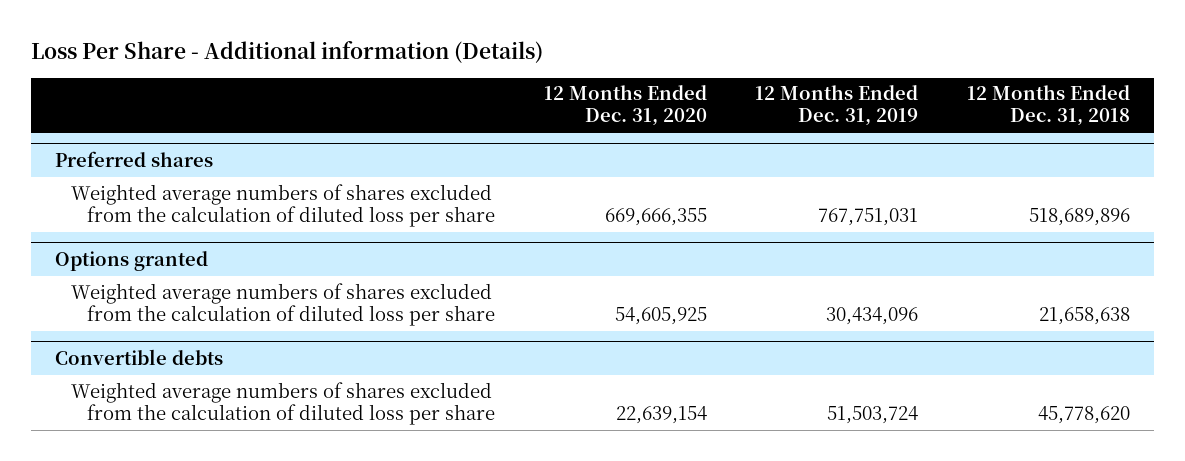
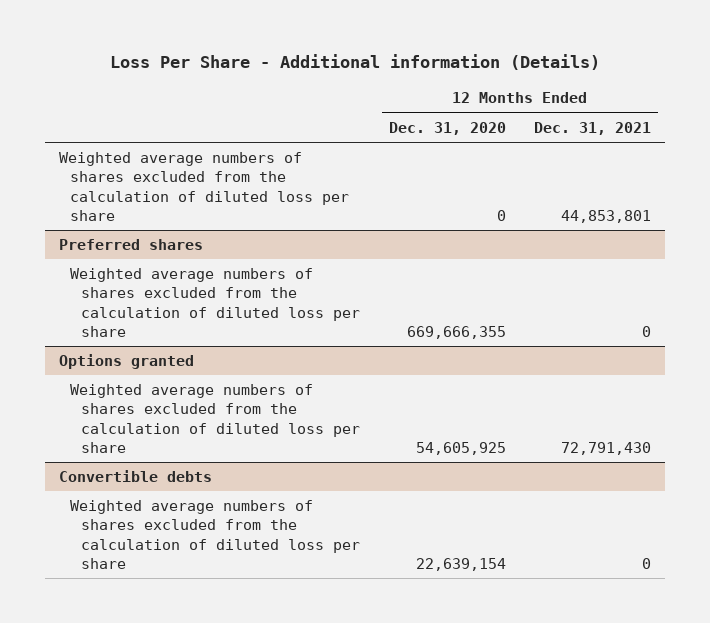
[755,85,919,127] 12 Months Ended Dec. 31, 2019 -> none
[966,85,1130,127] 12 Months Ended Dec. 31, 2018 -> none
none -> [534,121,652,135] Dec. 31, 2021
none -> [59,152,350,221] Weighted average numbers of shares excluded from the calculation of diluted loss per share

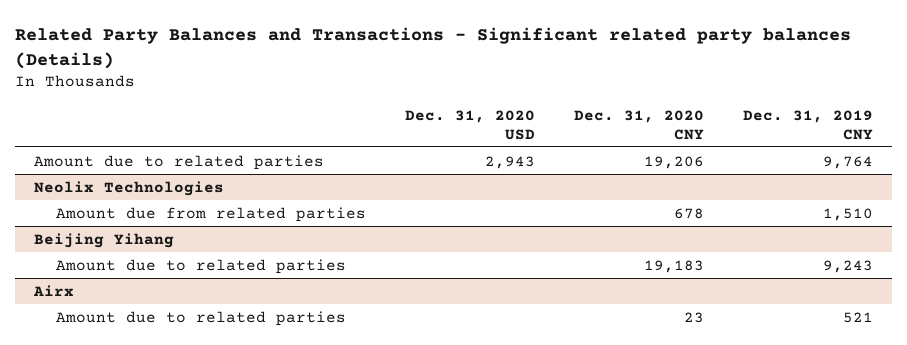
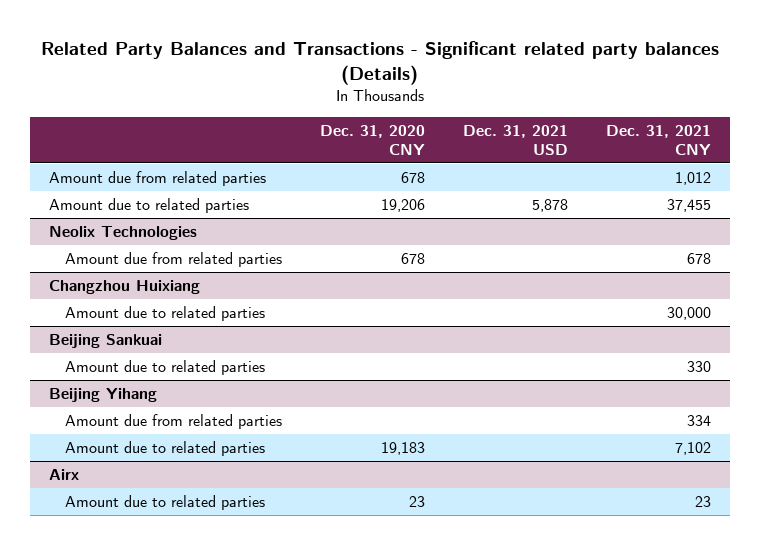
[404,109,535,140] Dec. 31, 2020 USD -> none
[742,109,873,140] Dec. 31, 2019 CNY -> none
none -> [463,125,569,156] Dec. 31, 2021 USD
none -> [605,125,711,156] Dec. 31, 2021 CNY
none -> [48,171,266,187] Amount due from related parties
none -> [48,280,200,295] Changzhou Huixiang
none -> [65,306,266,322] Amount due to related parties
none -> [48,334,162,349] Beijing Sankuai
none -> [65,360,266,376] Amount due to related parties
none -> [65,414,283,430] Amount due from related parties

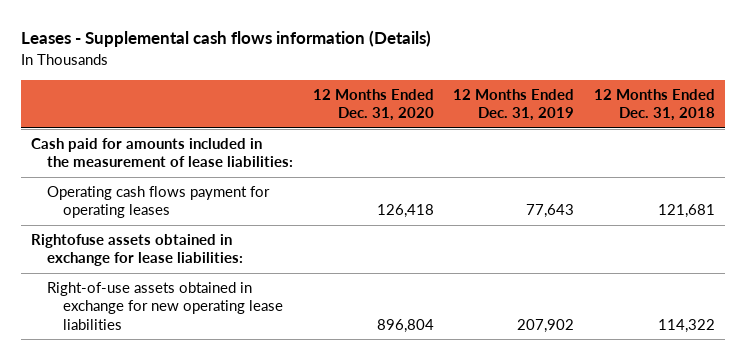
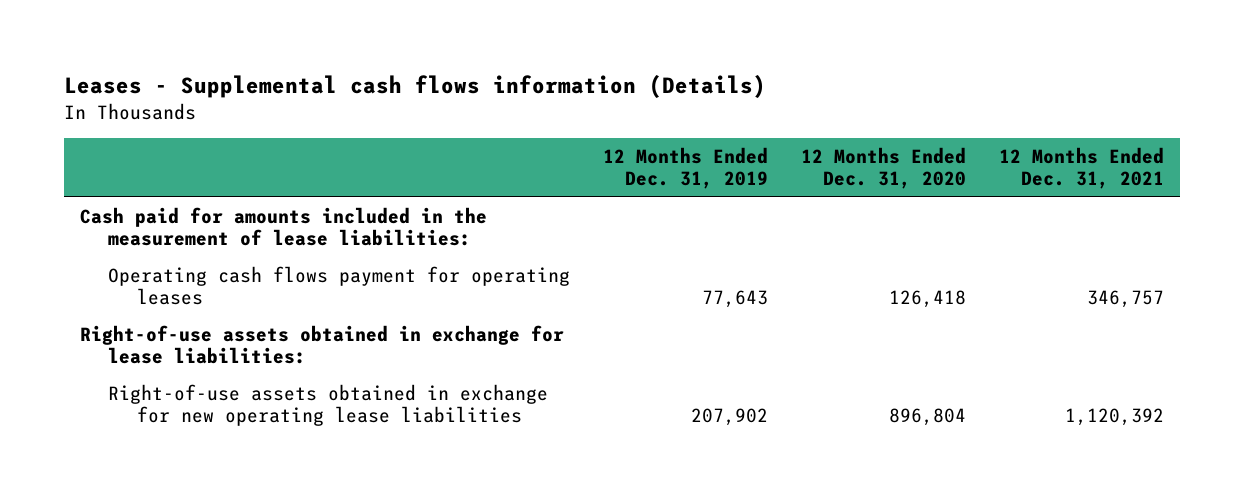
[594,88,716,121] 12 Months Ended Dec. 31, 2018 -> none
none -> [998,146,1164,189] 12 Months Ended Dec. 31, 2021
[30,234,243,267] Rightofuse assets obtained in exchange for lease liabilities: -> [79,325,564,365] Right-of-use assets obtained in exchange for lease liabilities:

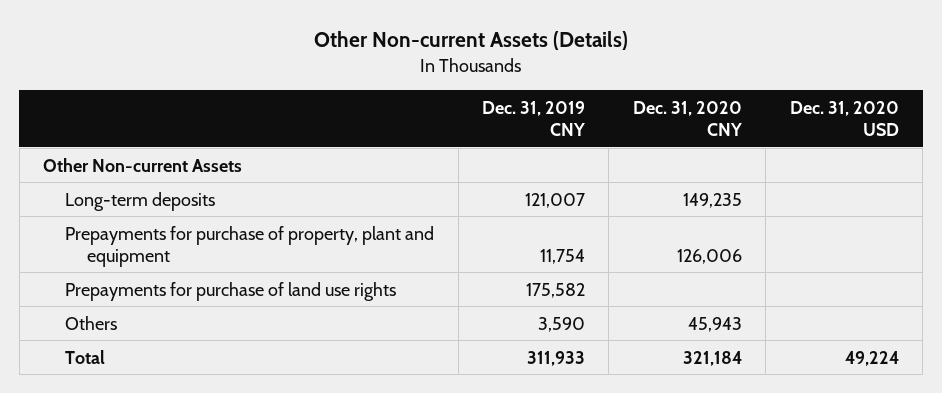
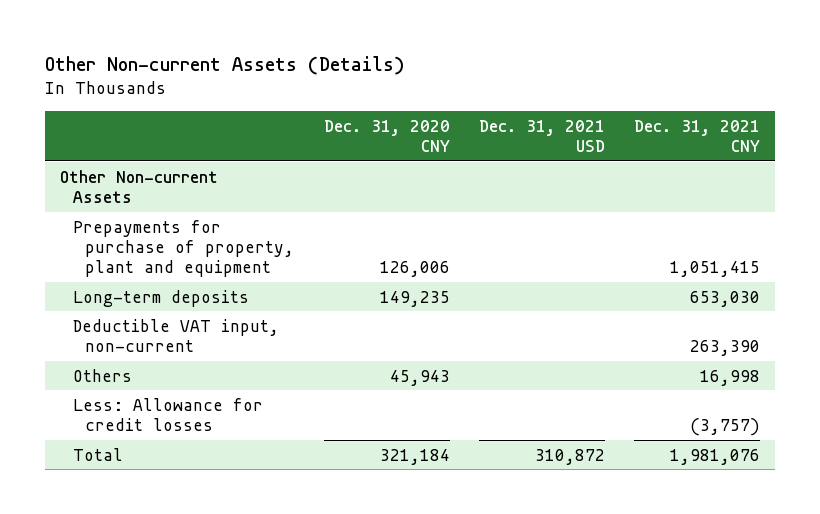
[482,100,586,136] Dec. 31, 2019 CNY -> none
[789,100,899,136] Dec. 31, 2020 USD -> none
none -> [479,119,606,152] Dec. 31, 2021 USD
none -> [634,119,761,152] Dec. 31, 2021 CNY
[65,281,397,301] Prepayments for purchase of land use rights -> none
[65,191,216,211] Long-term deposits -> [72,289,249,307] Long-term deposits
none -> [72,318,279,352] Deductible VAT input, non-current
none -> [72,397,263,431] Less: Allowance for credit losses

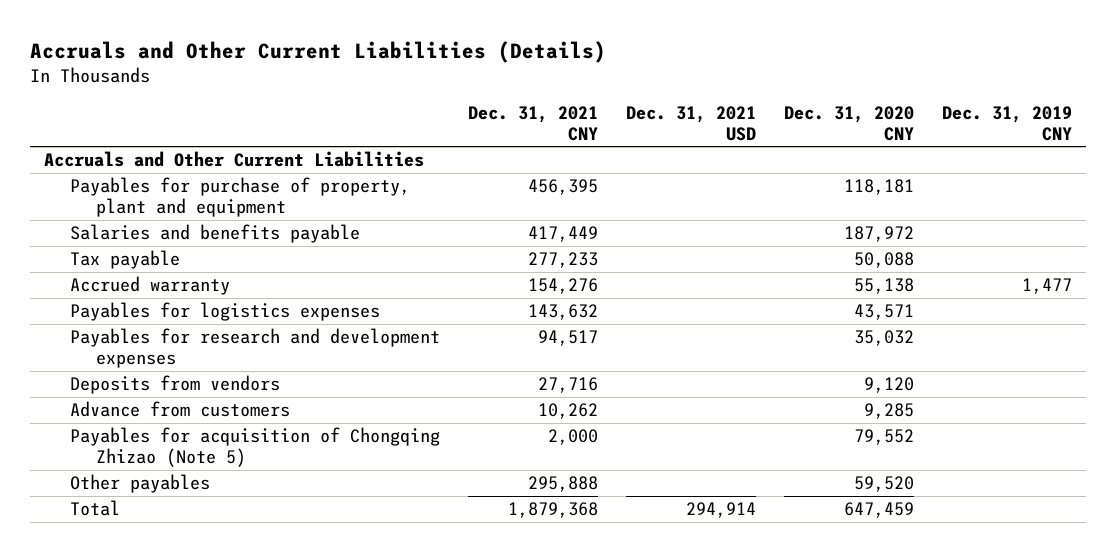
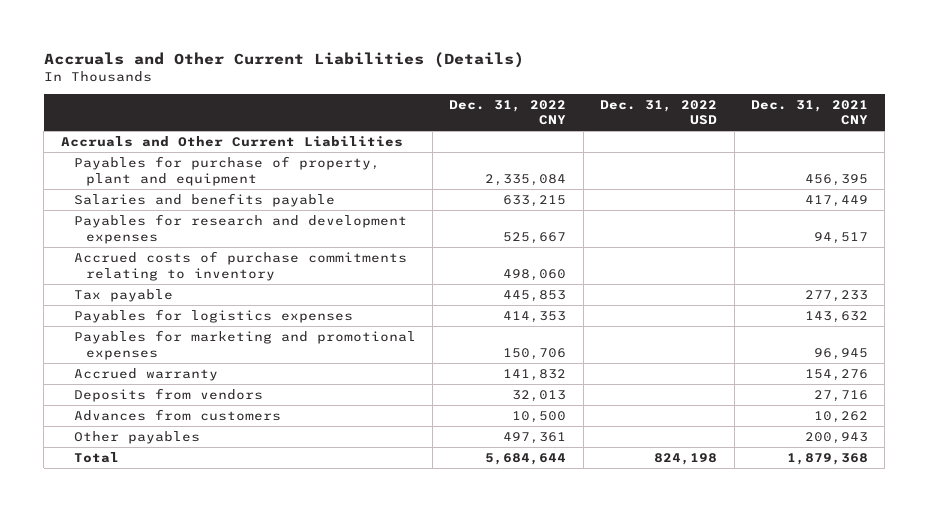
[626,105,757,141] Dec. 31, 2021 USD -> none
[783,105,914,141] Dec. 31, 2020 CNY -> none
[941,105,1072,141] Dec. 31, 2019 CNY -> none
none -> [449,99,567,126] Dec. 31, 2022 CNY
none -> [600,99,718,126] Dec. 31, 2022 USD
[70,328,441,369] Payables for research and development expenses -> [73,214,407,244] Payables for research and development expenses
none -> [73,251,407,281] Accrued costs of purchase commitments relating to inventory
none -> [73,330,416,360] Payables for marketing and promotional expenses
[70,276,231,296] Accrued warranty -> [73,368,218,382] Accrued warranty
[70,427,441,468] Payables for acquisition of Chongqing Zhizao (Note 5) -> none
[70,401,291,418] Advance from customers -> [73,409,281,422] Advances from customers
[528,476,599,493] 295,888 -> [805,432,869,445] 200,943

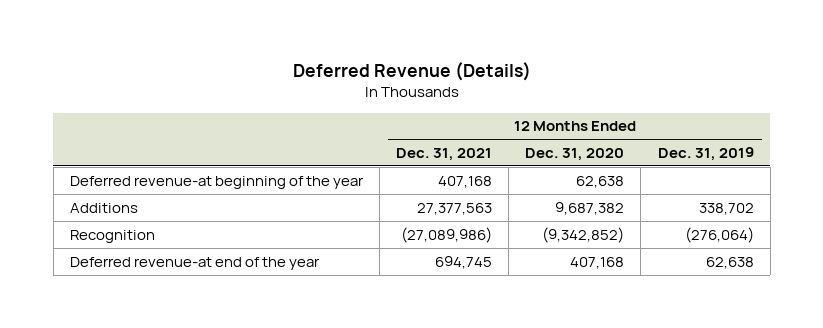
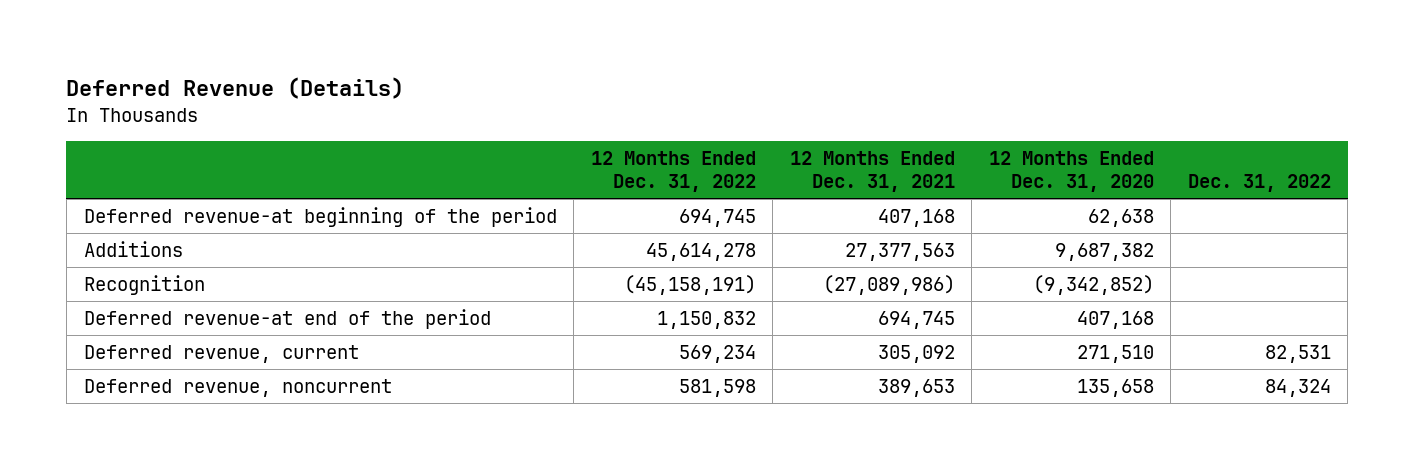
[657,146,754,161] Dec. 31, 2019 -> none
none -> [590,151,756,193] 12 Months Ended Dec. 31, 2022
none -> [1187,174,1331,193] Dec. 31, 2022
[69,175,364,189] Deferred revenue-at beginning of the year -> [83,206,557,227] Deferred revenue-at beginning of the period
[69,256,320,270] Deferred revenue-at end of the year -> [83,308,491,329] Deferred revenue-at end of the period
none -> [83,344,359,363] Deferred revenue, current
none -> [83,378,392,397] Deferred revenue, noncurrent

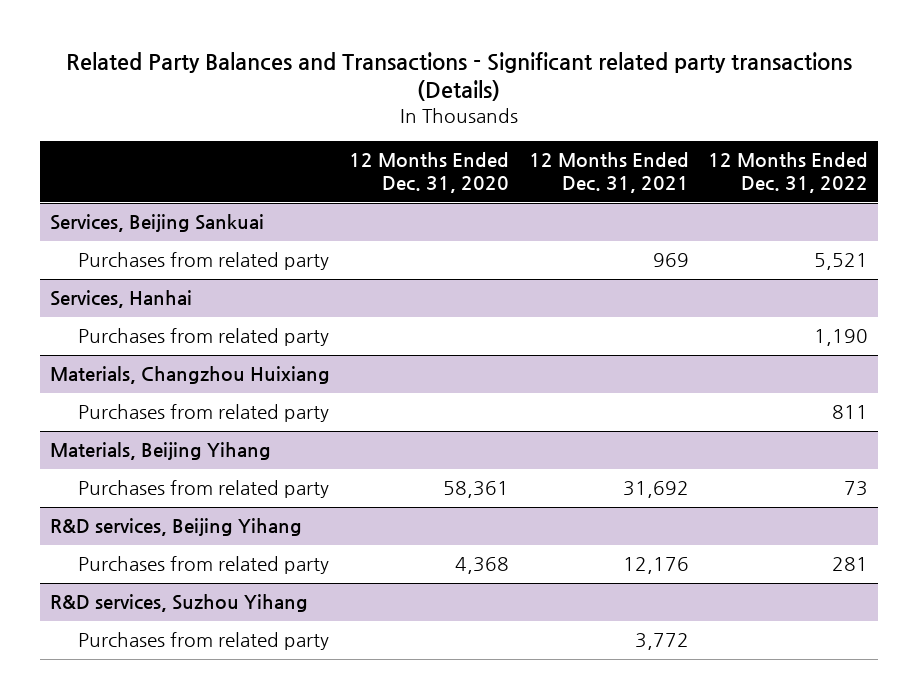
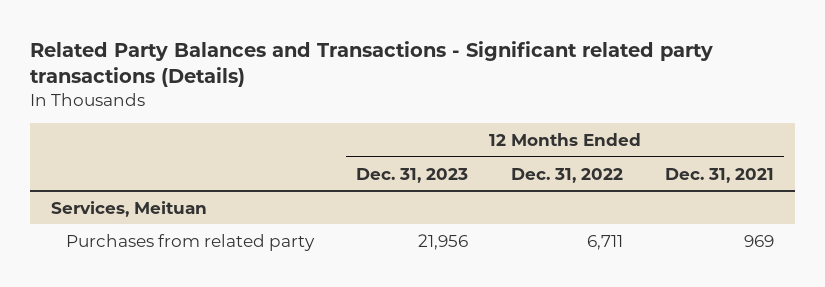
[349,152,510,194] 12 Months Ended Dec. 31, 2020 -> none
none -> [356,167,469,183] Dec. 31, 2023
[49,214,264,233] Services, Beijing Sankuai -> none
[49,290,192,309] Services, Hanhai -> none
[77,328,329,347] Purchases from related party -> none
[49,366,330,385] Materials, Changzhou Huixiang -> none
[77,404,329,423] Purchases from related party -> none
[49,442,271,461] Materials, Beijing Yihang -> none
[77,480,329,499] Purchases from related party -> none
[49,518,302,537] R&D services, Beijing Yihang -> none
[77,556,329,575] Purchases from related party -> none
[49,594,308,613] R&D services, Suzhou Yihang -> none
[77,632,329,651] Purchases from related party -> none
none -> [51,200,208,217] Services, Meituan
[814,253,869,271] 5,521 -> [586,234,623,250] 6,711

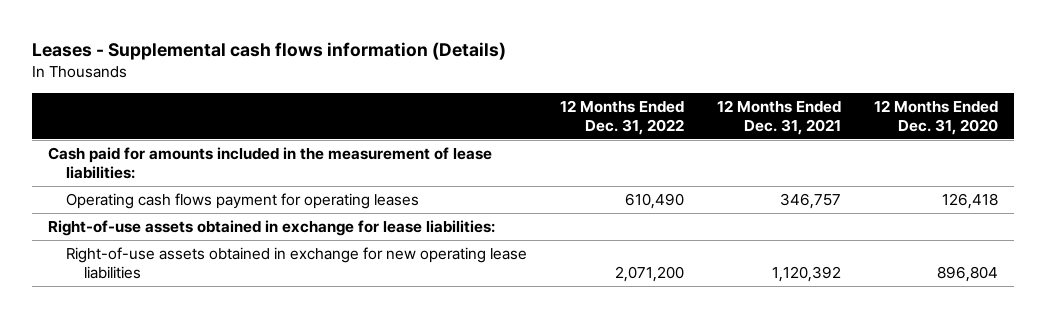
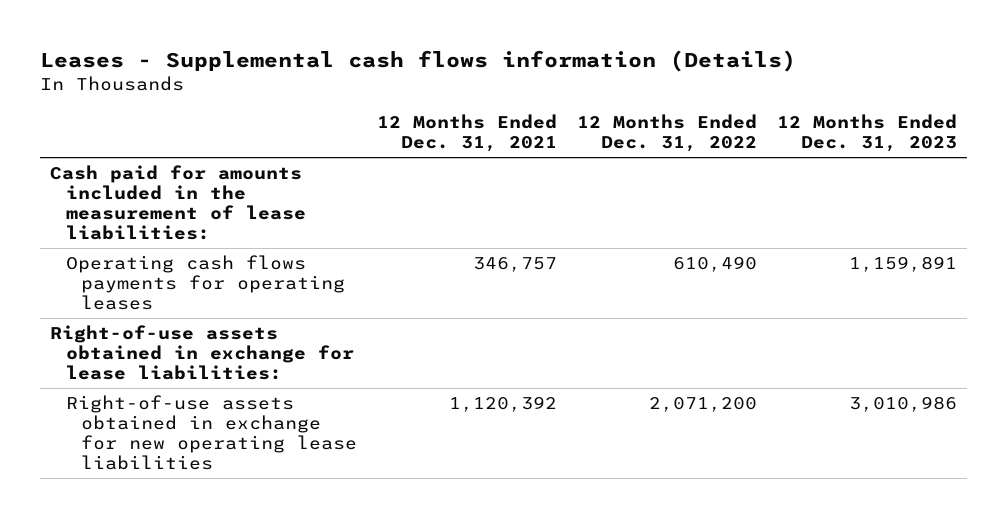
[873,99,998,135] 12 Months Ended Dec. 31, 2020 -> none
none -> [777,114,958,153] 12 Months Ended Dec. 31, 2023
[65,193,419,210] Operating cash flows payment for operating leases -> [65,254,345,310] Operating cash flows payments for operating leases

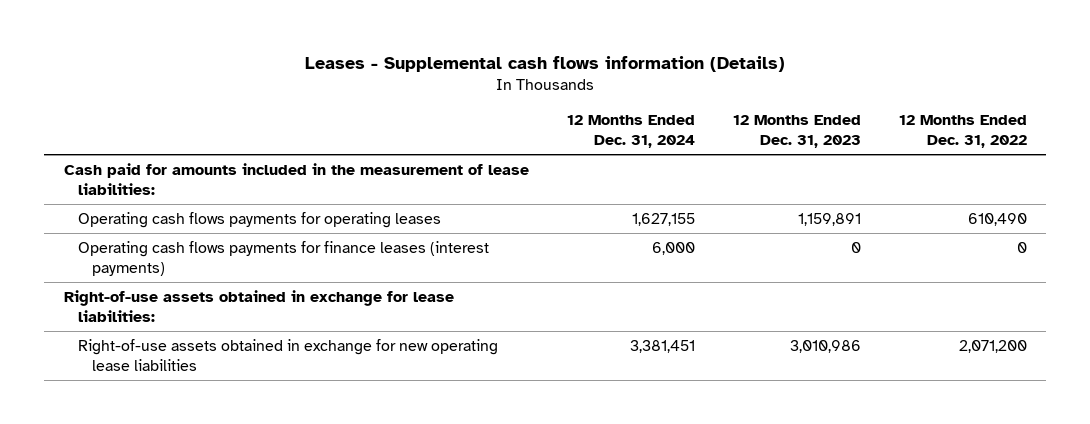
[377,114,558,153] 12 Months Ended Dec. 31, 2021 -> none
none -> [566,115,695,148] 12 Months Ended Dec. 31, 2024
none -> [77,240,489,276] Operating cash flows payments for finance leases (interest payments)

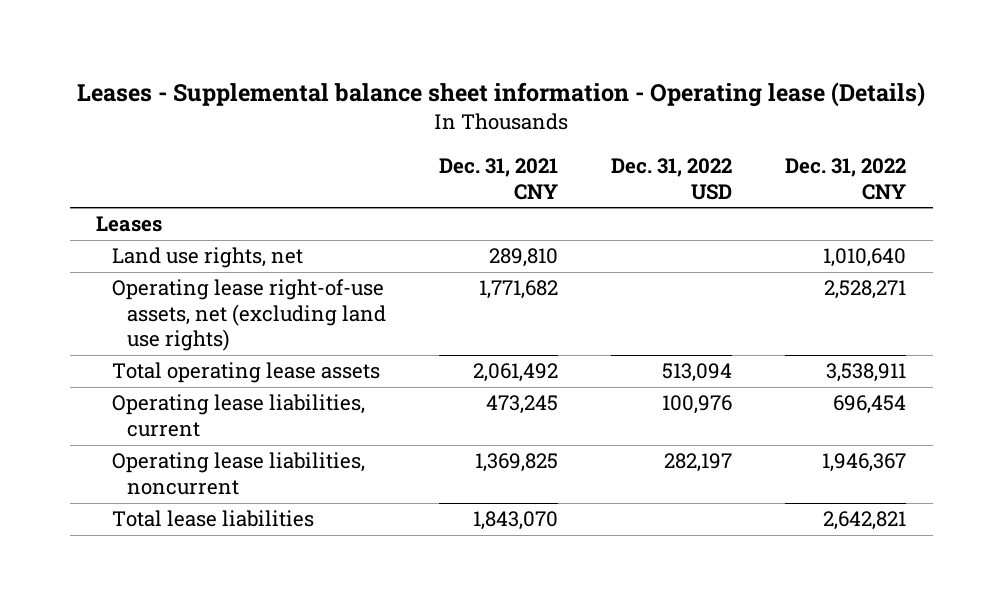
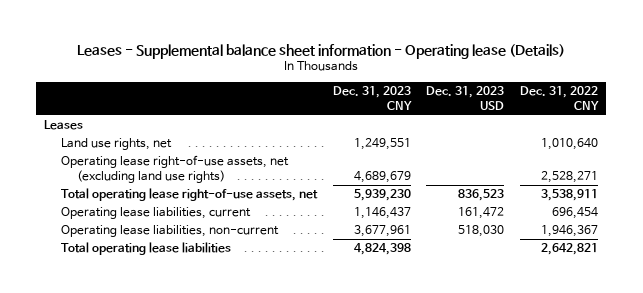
[438,158,558,200] Dec. 31, 2021 CNY -> none
[611,158,733,200] Dec. 31, 2022 USD -> none
none -> [332,86,412,110] Dec. 31, 2023 CNY
none -> [426,86,505,110] Dec. 31, 2023 USD
[111,362,380,384] Total operating lease assets -> [60,188,318,202] Total operating lease right-of-use assets, net
[111,452,365,495] Operating lease liabilities, noncurrent -> [60,225,279,238] Operating lease liabilities, non-current
[111,510,314,528] Total lease liabilities -> [60,242,231,256] Total operating lease liabilities

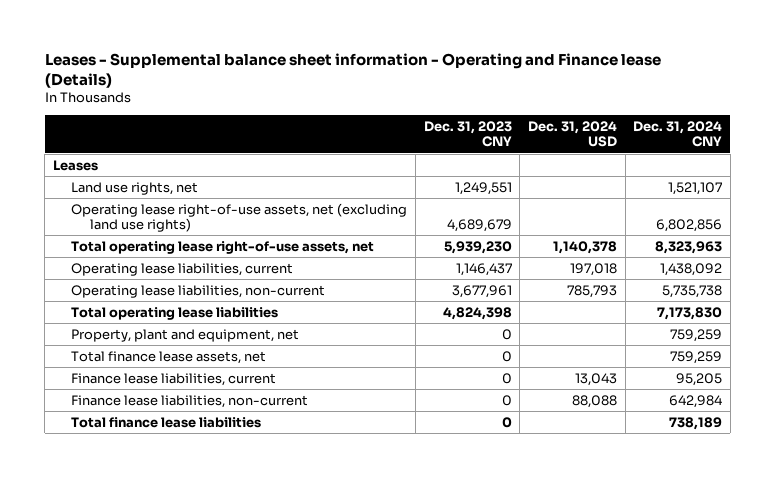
[77,43,566,59] Leases - Supplemental balance sheet information - Operating lease (Details) -> [44,52,661,88] Leases - Supplemental balance sheet information - Operating and Finance lease (Details)
[426,86,505,110] Dec. 31, 2023 USD -> none
[520,86,600,110] Dec. 31, 2022 CNY -> none
none -> [527,120,617,148] Dec. 31, 2024 USD
none -> [633,120,723,148] Dec. 31, 2024 CNY
none -> [71,328,300,342] Property, plant and equipment, net
none -> [71,350,267,364] Total finance lease assets, net
none -> [71,372,277,386] Finance lease liabilities, current
none -> [71,394,309,408] Finance lease liabilities, non-current
none -> [71,416,262,428] Total finance lease liabilities

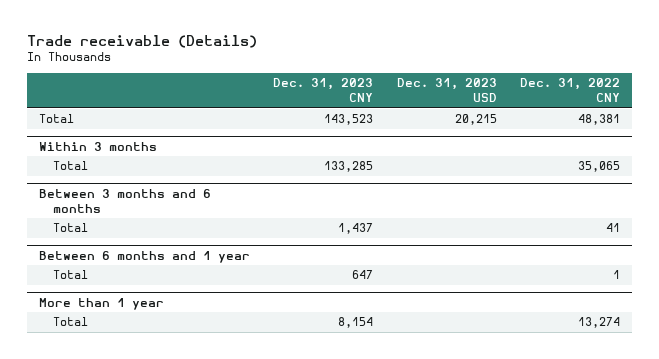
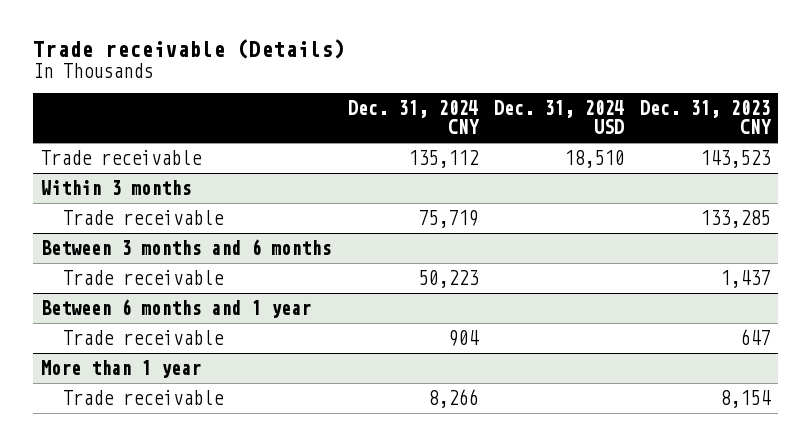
[396,78,497,103] Dec. 31, 2023 USD -> none
[519,78,620,103] Dec. 31, 2022 CNY -> none
none -> [347,100,480,135] Dec. 31, 2024 CNY
none -> [493,100,624,135] Dec. 31, 2024 USD
[39,114,75,124] Total -> [41,150,203,166] Trade receivable
[52,161,88,171] Total -> [63,210,225,226] Trade receivable
[52,223,88,233] Total -> [63,270,225,286] Trade receivable
[52,270,88,280] Total -> [63,330,225,346] Trade receivable
[52,317,88,327] Total -> [63,390,225,406] Trade receivable

